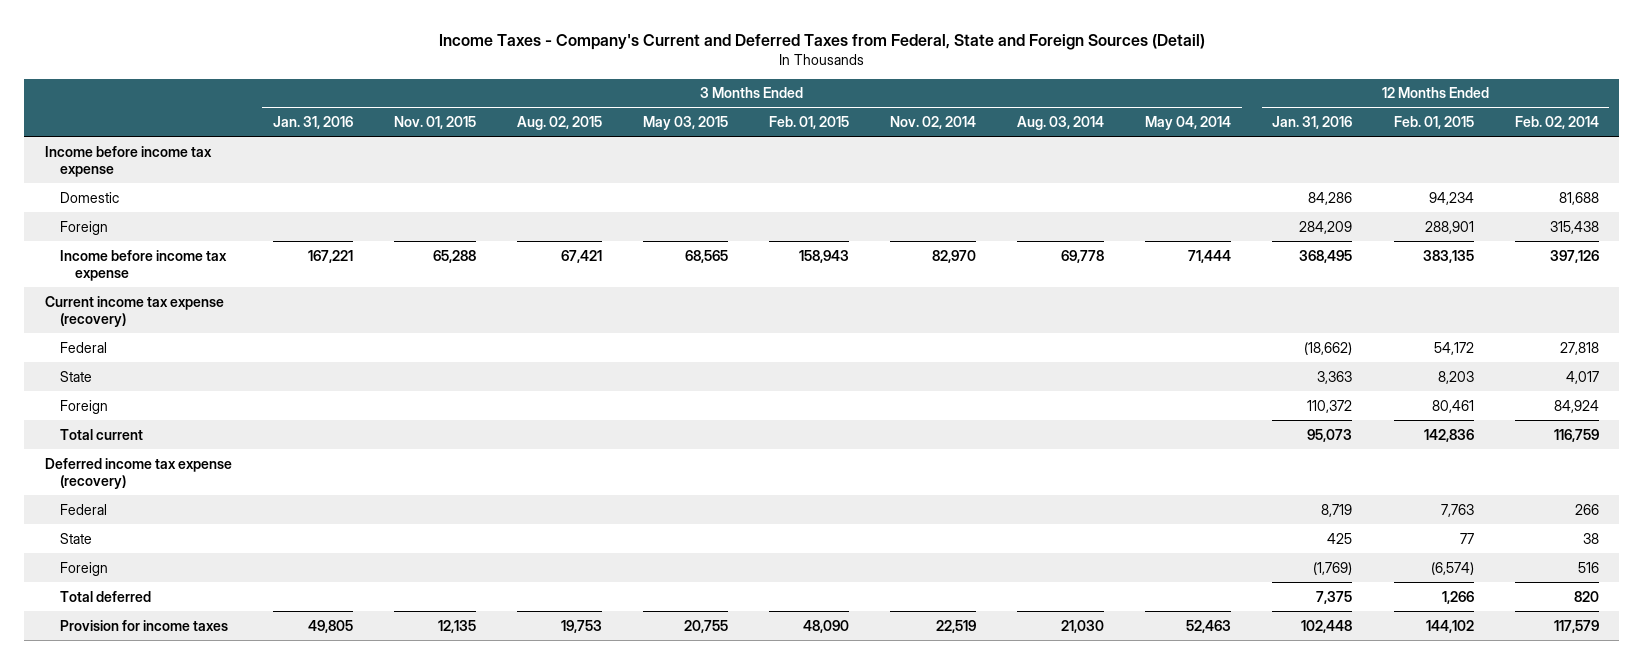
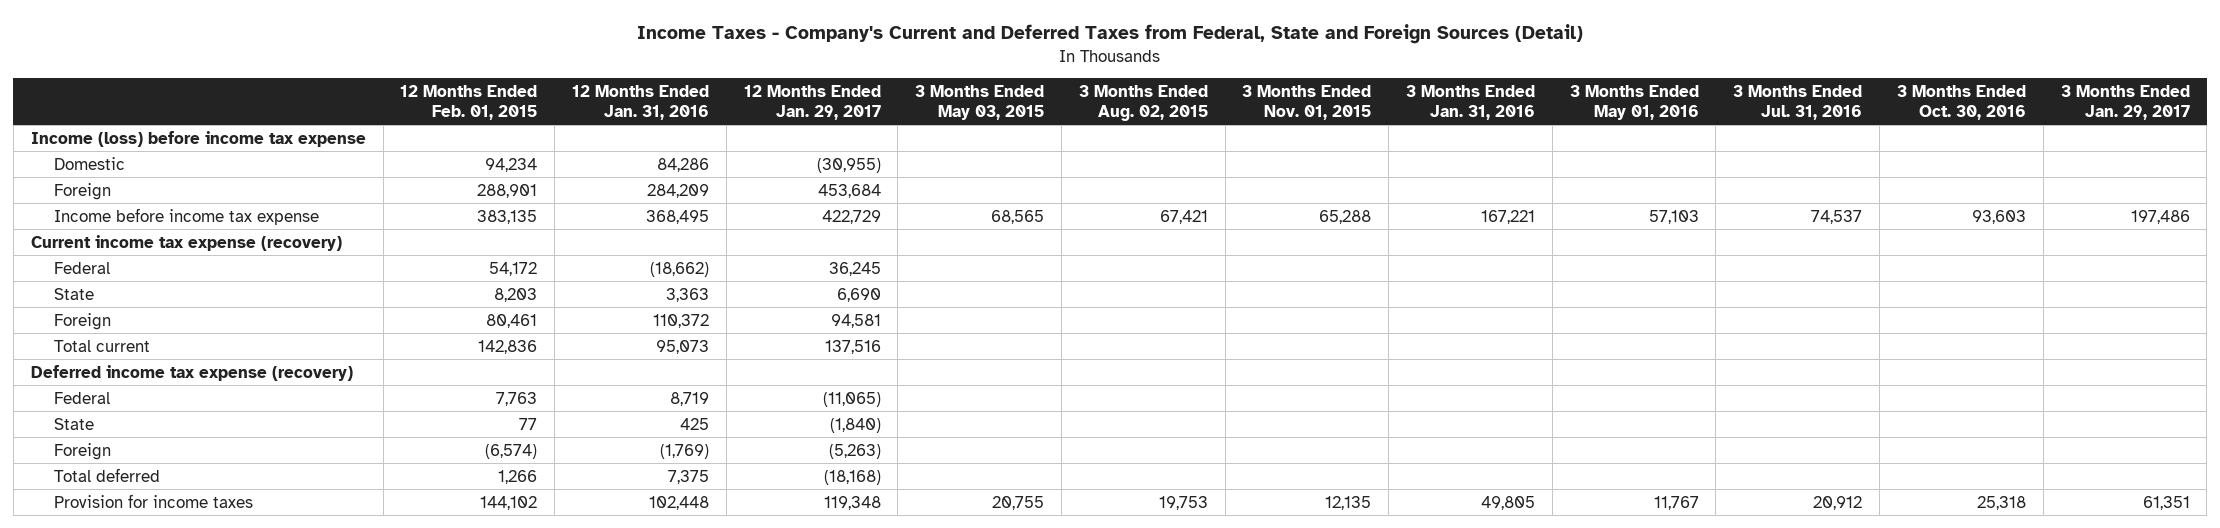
[769,116,850,130] Feb. 01, 2015 -> none
[890,116,977,130] Nov. 02, 2014 -> none
[1017,116,1105,131] Aug. 03, 2014 -> none
[1145,116,1232,131] May 04, 2014 -> none
[1514,116,1599,130] Feb. 02, 2014 -> none
none -> [743,84,881,121] 12 Months Ended Jan. 29, 2017
none -> [1569,84,1699,121] 3 Months Ended May 01, 2016
none -> [1733,84,1863,121] 3 Months Ended Jul. 31, 2016
none -> [1896,84,2026,121] 3 Months Ended Oct. 30, 2016
none -> [2060,84,2190,121] 3 Months Ended Jan. 29, 2017
[44,145,212,178] Income before income tax expense -> [30,130,366,147] Income (loss) before income tax expense

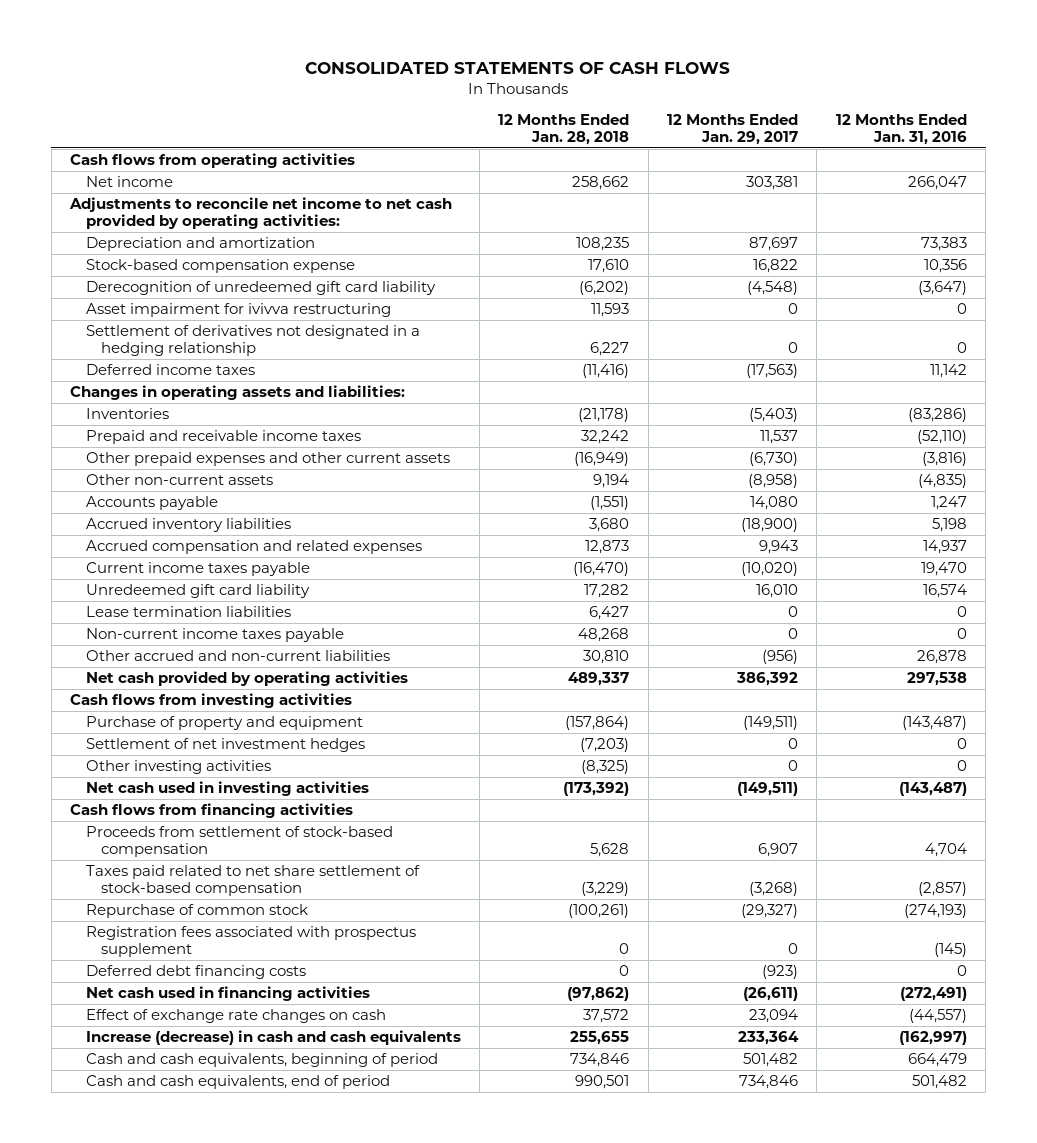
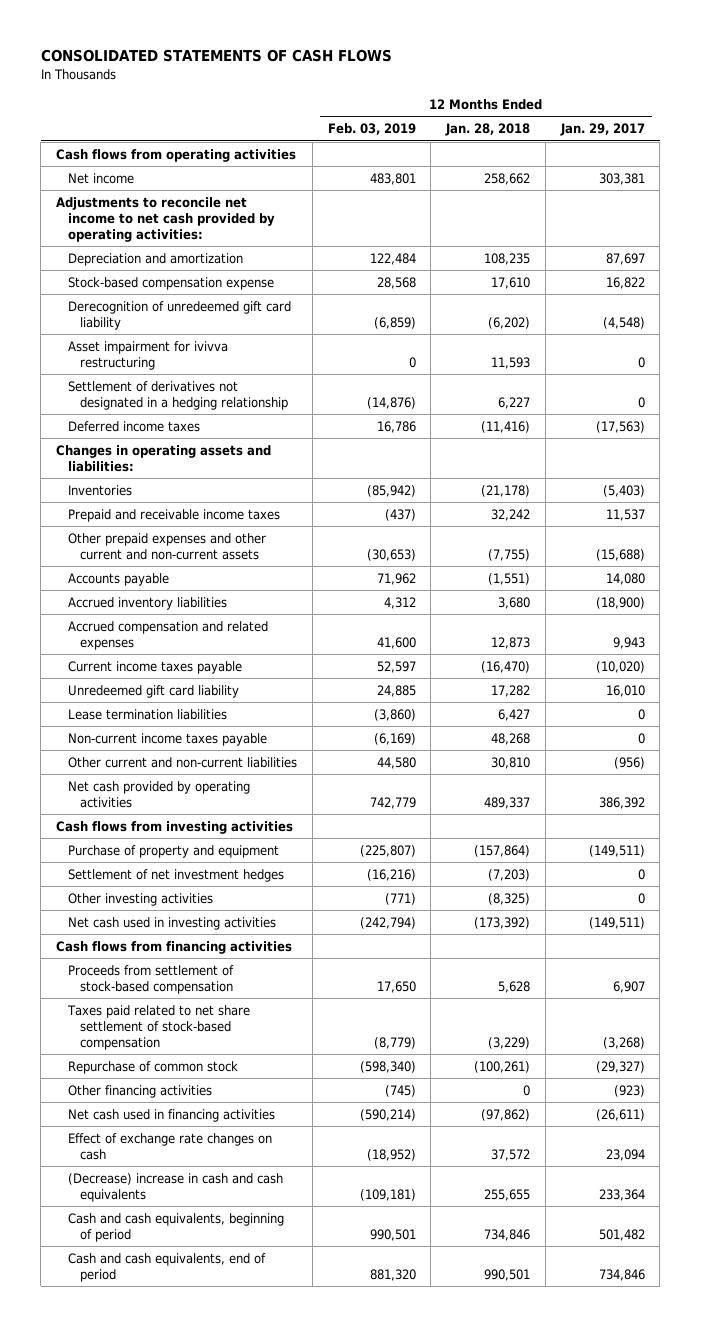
[835,113,967,146] 12 Months Ended Jan. 31, 2016 -> none
none -> [327,123,416,136] Feb. 03, 2019
[85,473,273,485] Other non-current assets -> none
[85,451,450,466] Other prepaid expenses and other current assets -> [67,533,266,560] Other prepaid expenses and other current and non-current assets
[574,451,630,466] (16,949) -> [488,548,531,561] (7,755)
[749,451,799,466] (6,730) -> [595,548,645,561] (15,688)
[85,649,390,661] Other accrued and non-current liabilities -> [67,757,297,769] Other current and non-current liabilities
[85,925,416,958] Registration fees associated with prospectus supplement -> none
[85,964,306,979] Deferred debt financing costs -> [67,1085,212,1099] Other financing activities
[85,1029,461,1045] Increase (decrease) in cash and cash equivalents -> [67,1173,283,1202] (Decrease) increase in cash and cash equivalents

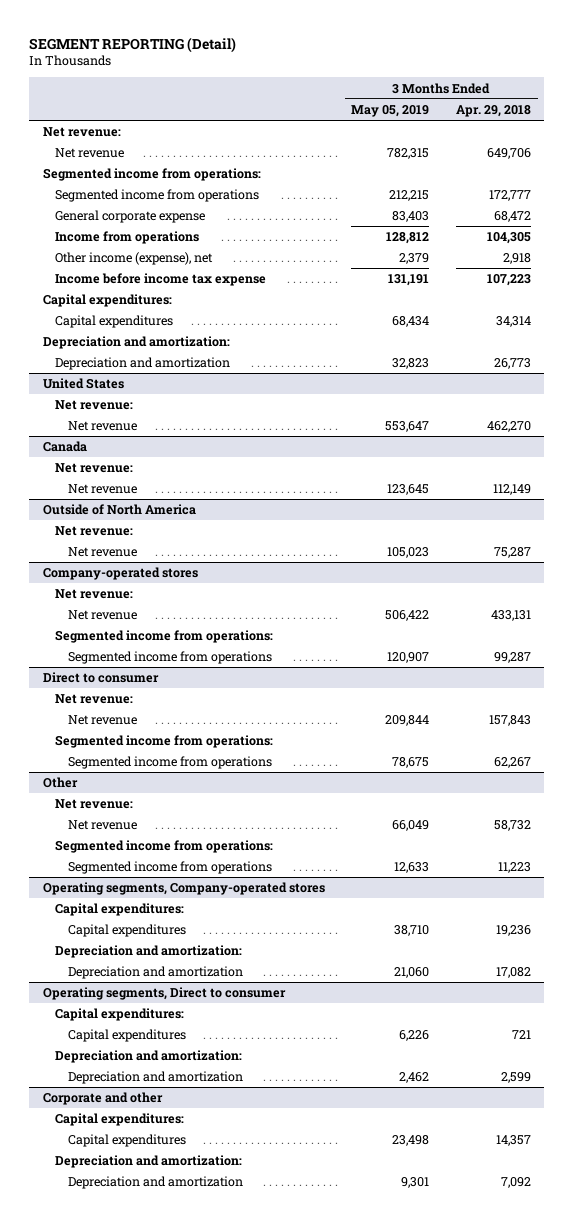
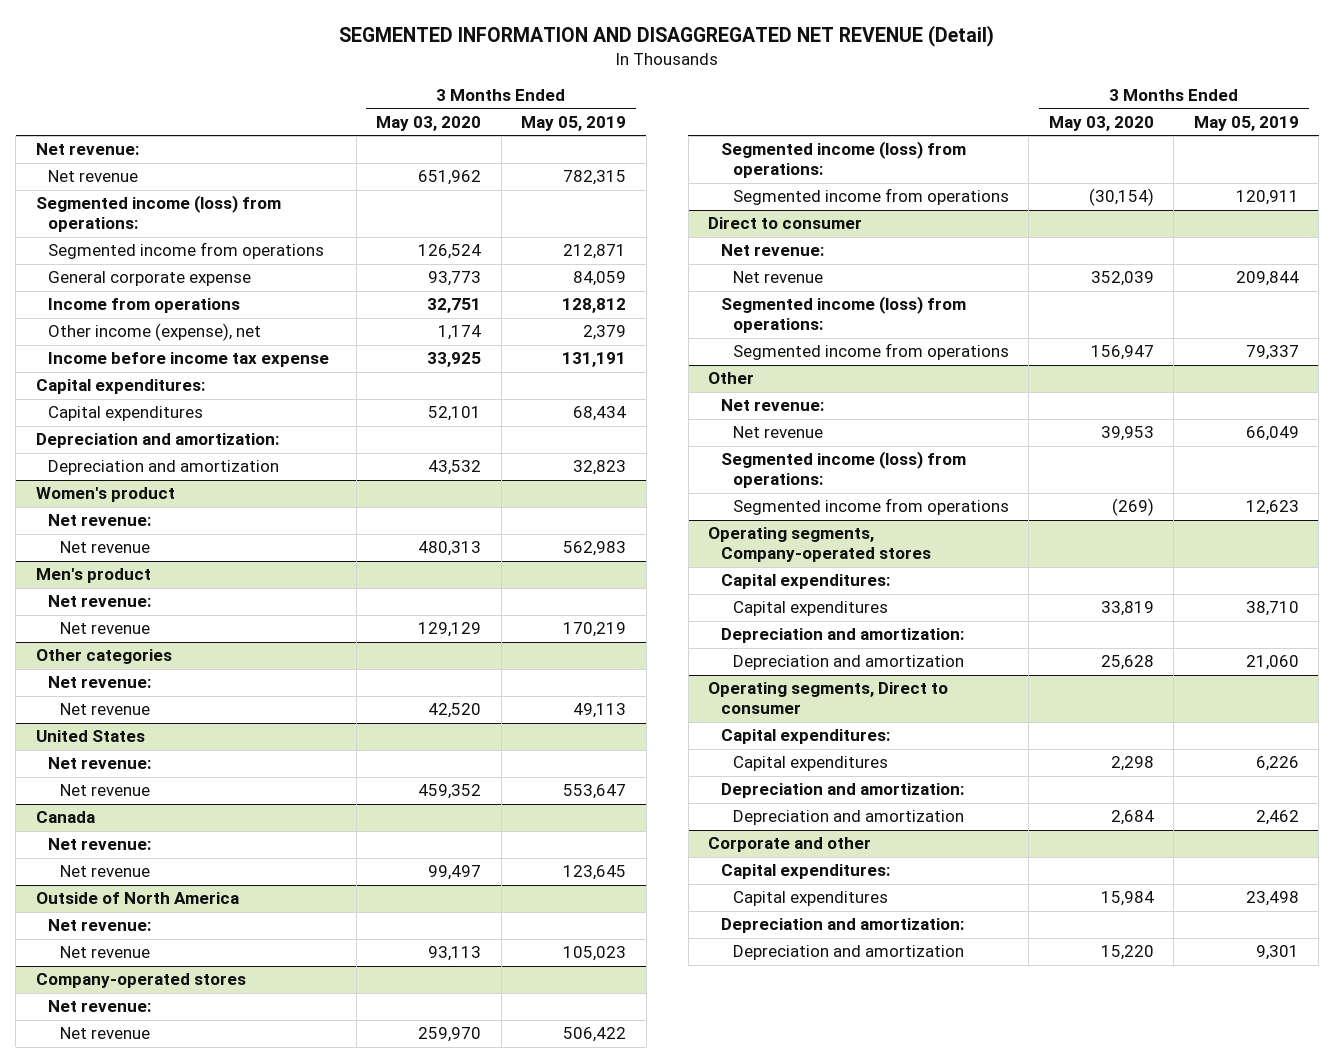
[29,36,237,53] SEGMENT REPORTING (Detail) -> [339,24,995,47] SEGMENTED INFORMATION AND DISAGGREGATED NET REVENUE (Detail)
[456,104,532,117] Apr. 29, 2018 -> none
none -> [376,115,482,131] May 03, 2020
[42,168,261,182] Segmented income from operations: -> [35,195,281,233] Segmented income (loss) from operations:
[389,190,430,202] 212,215 -> [563,244,627,260] 212,871
[392,211,430,223] 83,403 -> [573,271,627,287] 84,059
none -> [35,487,175,503] Women's product
none -> [48,514,152,527] Net revenue:
none -> [60,541,151,554] Net revenue
none -> [35,568,151,584] Men's product
none -> [48,595,152,608] Net revenue:
none -> [60,622,151,635] Net revenue
none -> [35,649,172,665] Other categories
none -> [48,676,152,689] Net revenue:
none -> [60,703,151,716] Net revenue
[55,630,274,644] Segmented income from operations: -> [720,141,966,179] Segmented income (loss) from operations:
[387,652,430,664] 120,907 -> [1235,190,1299,206] 120,911
[55,735,274,749] Segmented income from operations: -> [720,296,966,334] Segmented income (loss) from operations:
[392,757,430,769] 78,675 -> [1245,345,1299,361] 79,337
[55,840,274,854] Segmented income from operations: -> [720,451,966,489] Segmented income (loss) from operations:
[394,862,430,874] 12,633 -> [1245,500,1299,516] 12,623

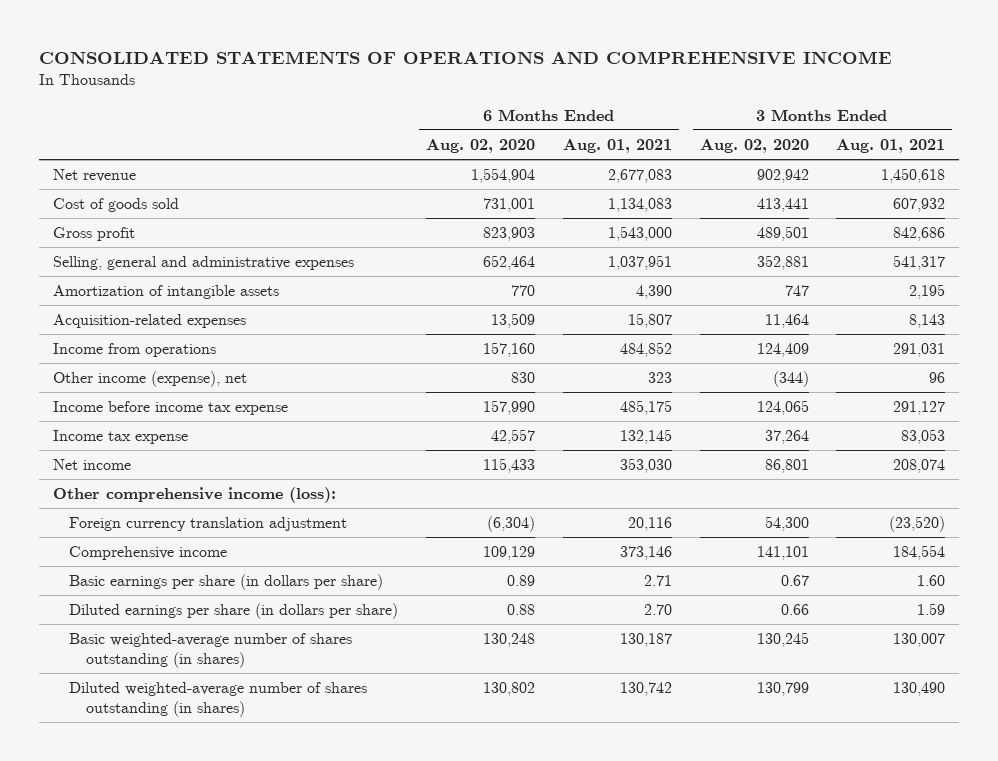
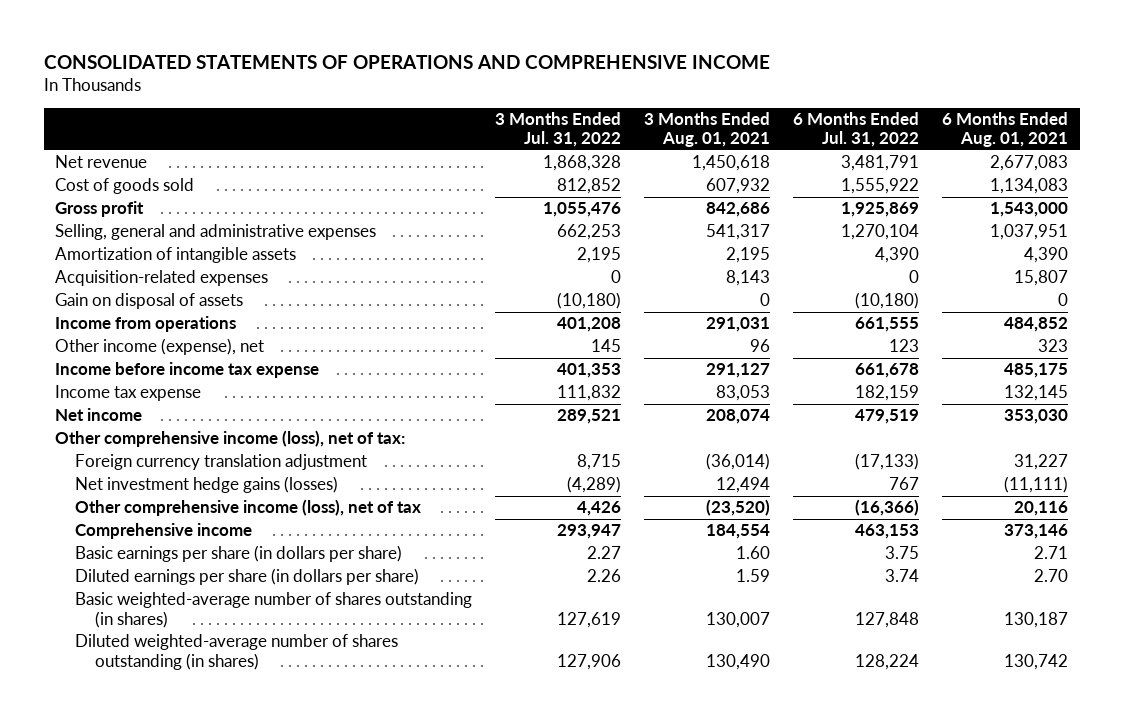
[426,138,536,153] Aug. 02, 2020 -> none
[699,138,809,153] Aug. 02, 2020 -> none
none -> [495,112,622,148] 3 Months Ended Jul. 31, 2022
none -> [793,112,920,148] 6 Months Ended Jul. 31, 2022
none -> [55,293,244,310] Gain on disposal of assets
[52,487,336,504] Other comprehensive income (loss): -> [55,430,406,448] Other comprehensive income (loss), net of tax:
[627,517,672,532] 20,116 -> [1014,454,1069,471] 31,227
[889,516,946,533] (23,520) -> [706,453,771,471] (36,014)
none -> [75,476,339,494] Net investment hedge gains (losses)
none -> [75,499,422,517] Other comprehensive income (loss), net of tax

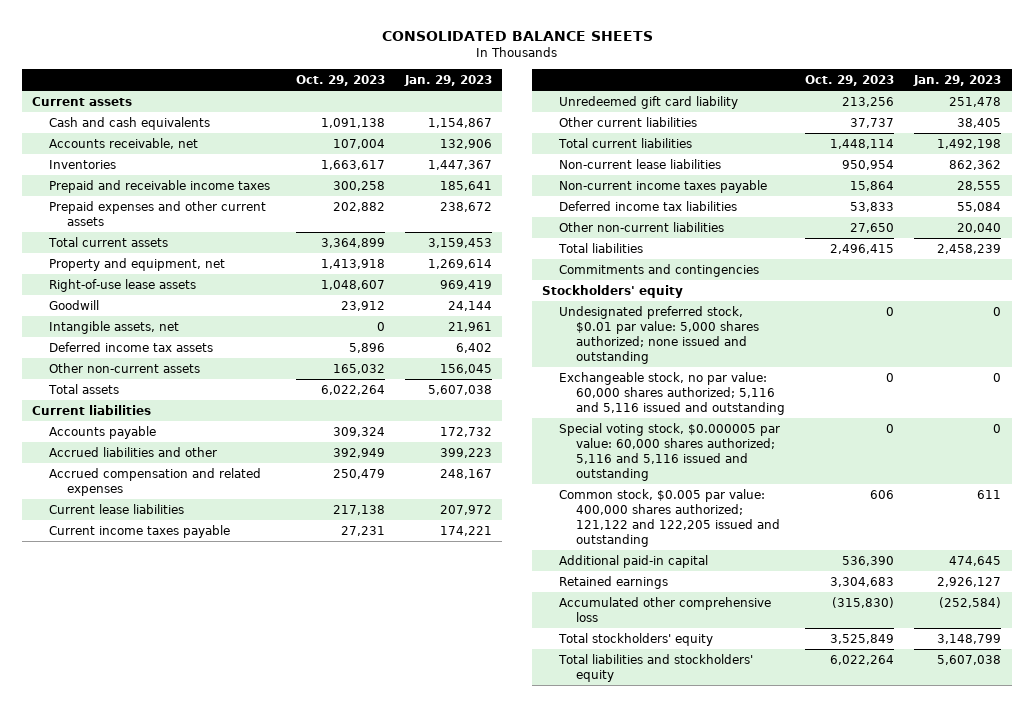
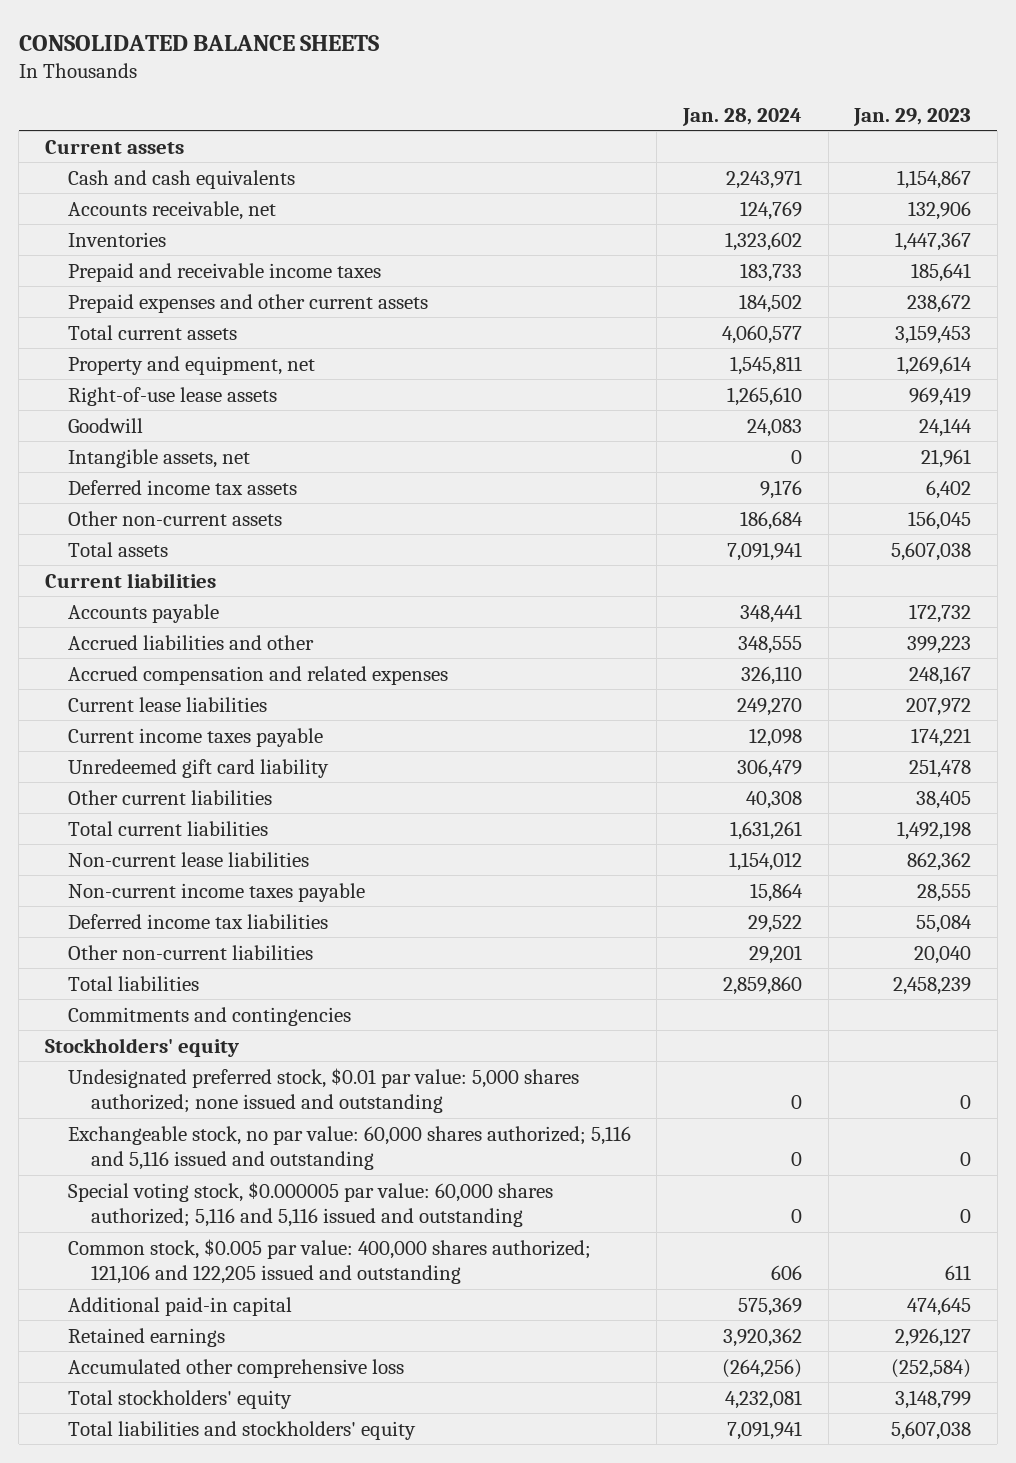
[295,75,385,87] Oct. 29, 2023 -> none
none -> [681,107,802,126] Jan. 28, 2024
[559,488,781,547] Common stock, $0.005 par value: 400,000 shares authorized; 121,122 and 122,205 issued and outstanding -> [67,1238,591,1285] Common stock, $0.005 par value: 400,000 shares authorized; 121,106 and 122,205 issued and outstanding

